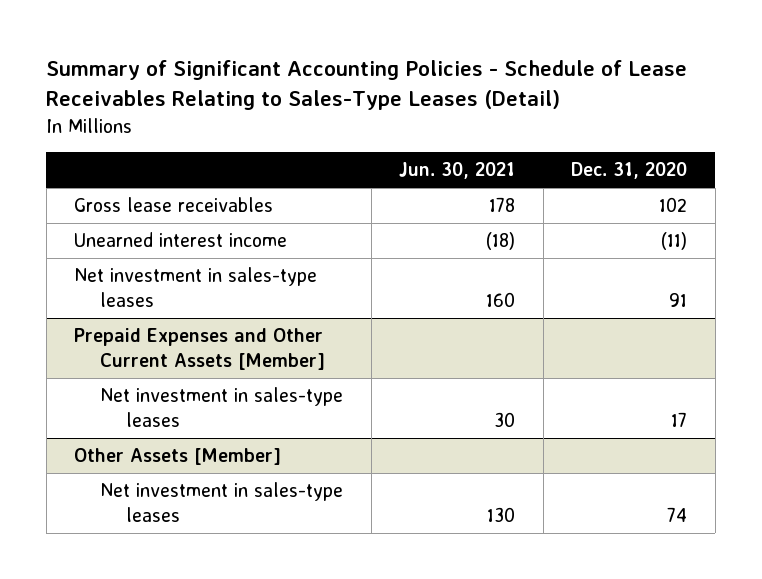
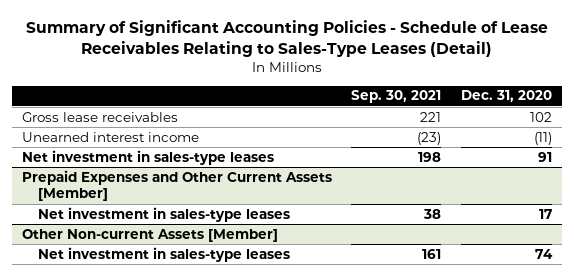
[399,162,516,180] Jun. 30, 2021 -> none
none -> [351,90,442,104] Sep. 30, 2021
[74,448,282,466] Other Assets [Member] -> [22,228,279,242] Other Non-current Assets [Member]

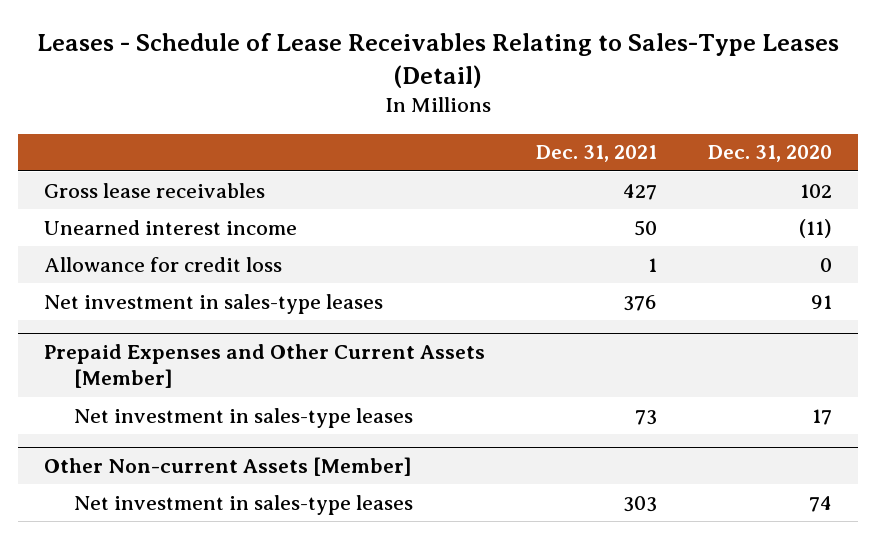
[25,20,548,58] Summary of Significant Accounting Policies - Schedule of Lease Receivables Relating to Sales-Type Leases (Detail) -> [36,32,839,88] Leases - Schedule of Lease Receivables Relating to Sales-Type Leases (Detail)
[351,90,442,104] Sep. 30, 2021 -> none
none -> [535,145,657,163] Dec. 31, 2021
none -> [43,256,282,272] Allowance for credit loss

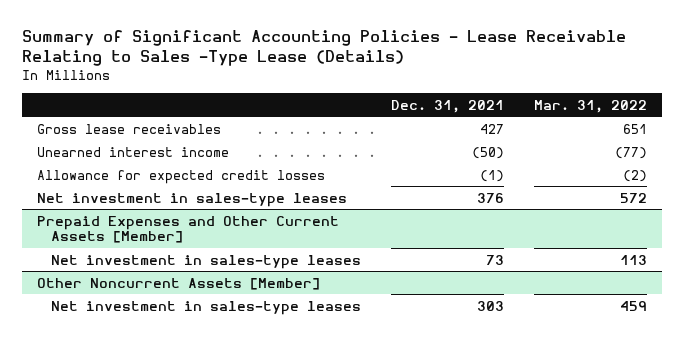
[36,32,839,88] Leases - Schedule of Lease Receivables Relating to Sales-Type Leases (Detail) -> [21,30,626,67] Summary of Significant Accounting Policies - Lease Receivable Relating to Sales -Type Lease (Details)
[708,145,833,163] Dec. 31, 2020 -> none
none -> [534,99,648,113] Mar. 31, 2022
[633,219,657,236] 50 -> [471,146,504,159] (50)
[43,256,282,272] Allowance for credit loss -> [37,169,326,184] Allowance for expected credit losses
[647,257,657,272] 1 -> [479,169,504,182] (1)
[43,457,412,477] Other Non-current Assets [Member] -> [37,277,321,290] Other Noncurrent Assets [Member]

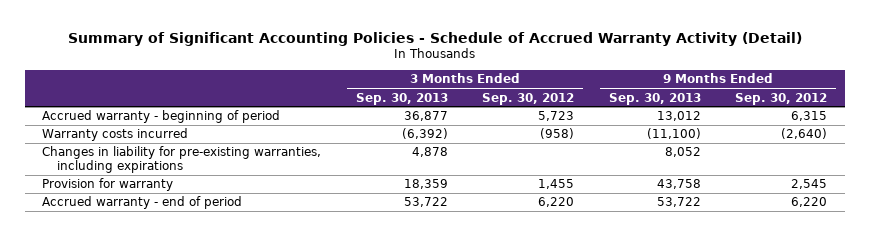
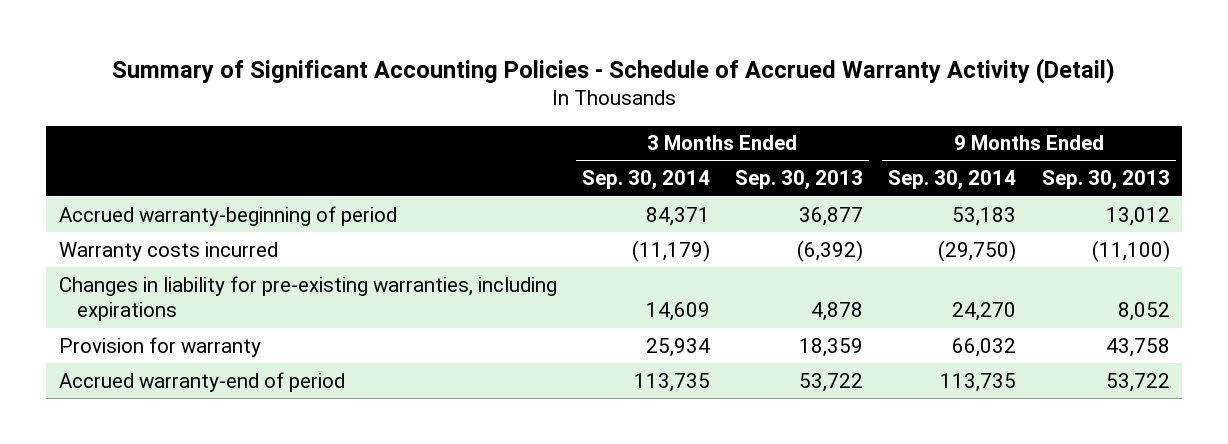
[482,92,575,105] Sep. 30, 2012 -> none
[735,92,828,105] Sep. 30, 2012 -> none
none -> [581,170,710,191] Sep. 30, 2014
none -> [888,170,1017,191] Sep. 30, 2014
[42,110,281,124] Accrued warranty - beginning of period -> [58,205,397,226] Accrued warranty-beginning of period
[42,196,243,210] Accrued warranty - end of period -> [58,371,345,392] Accrued warranty-end of period

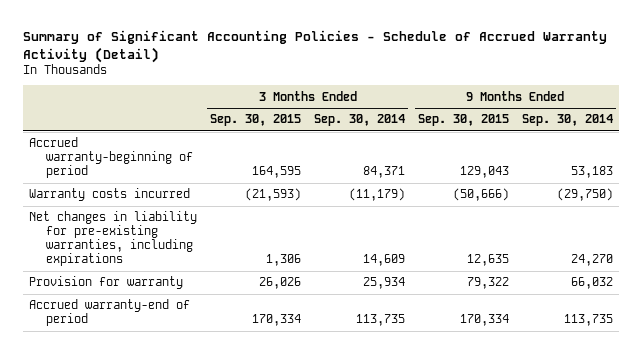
[735,170,864,191] Sep. 30, 2013 -> none
[1041,170,1170,191] Sep. 30, 2013 -> none
none -> [210,114,302,127] Sep. 30, 2015
none -> [417,114,509,127] Sep. 30, 2015
[58,275,557,322] Changes in liability for pre-existing warranties, including expirations -> [29,211,198,267] Net changes in liability for pre-existing warranties, including expirations

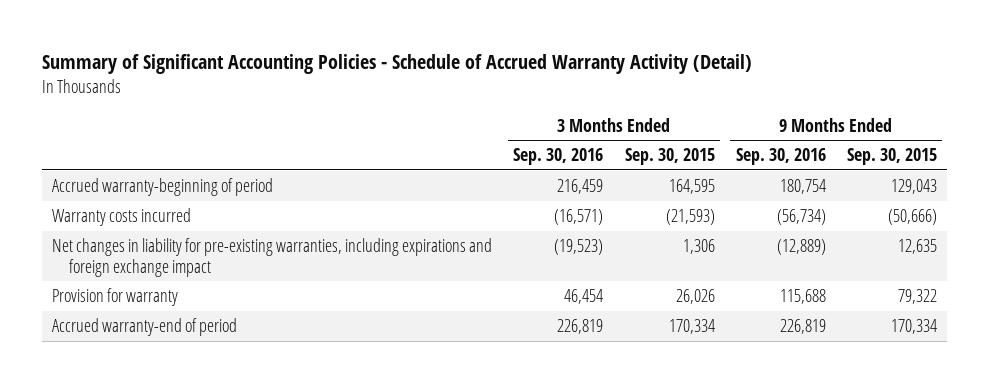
[314,114,406,127] Sep. 30, 2014 -> none
[521,114,613,127] Sep. 30, 2014 -> none
none -> [513,148,604,166] Sep. 30, 2016
none -> [735,148,826,166] Sep. 30, 2016
[29,211,198,267] Net changes in liability for pre-existing warranties, including expirations -> [52,238,493,277] Net changes in liability for pre-existing warranties, including expirations and foreign exchange impact

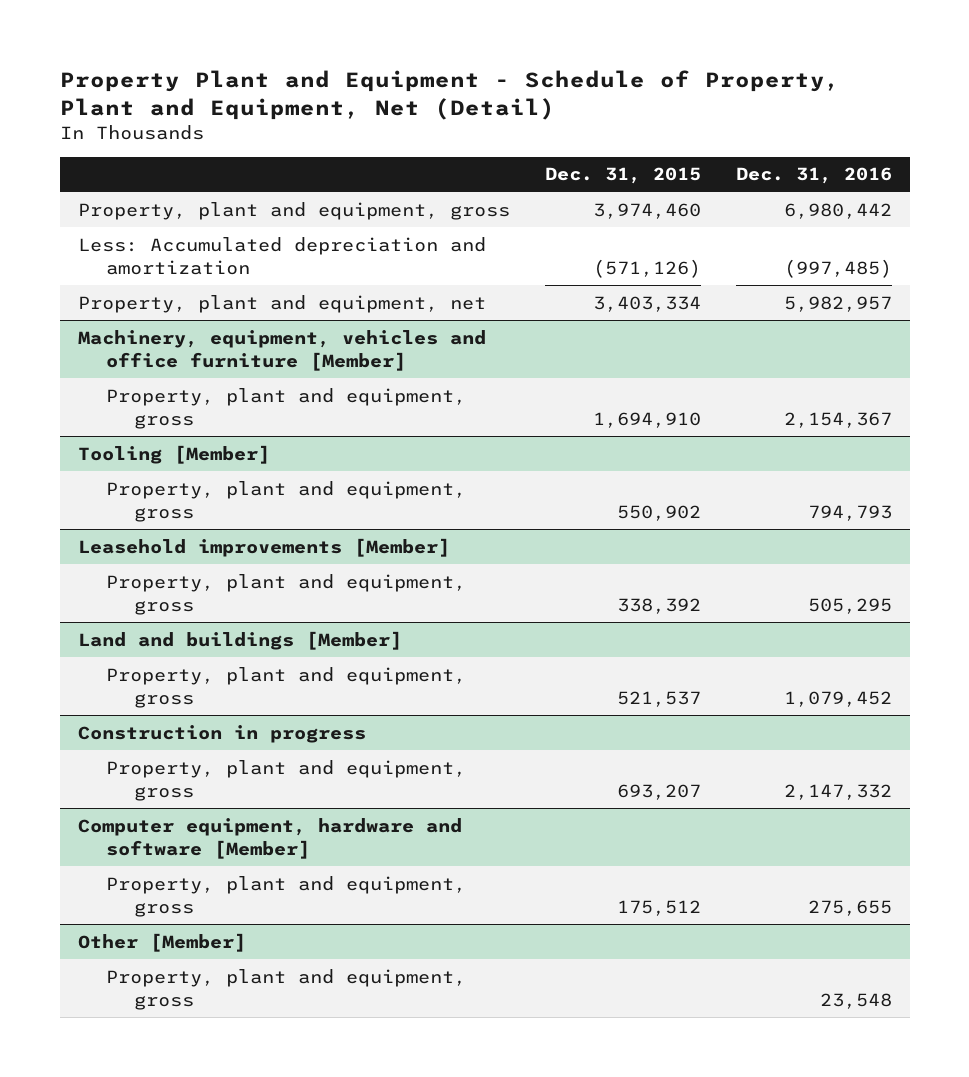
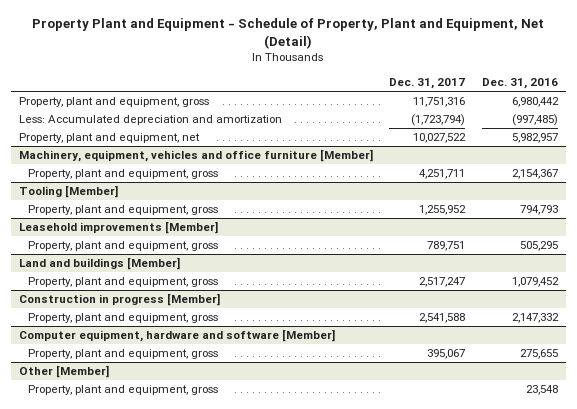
[544,167,701,185] Dec. 31, 2015 -> none
none -> [389,77,466,89] Dec. 31, 2017
[77,724,366,743] Construction in progress -> [19,293,221,307] Construction in progress [Member]

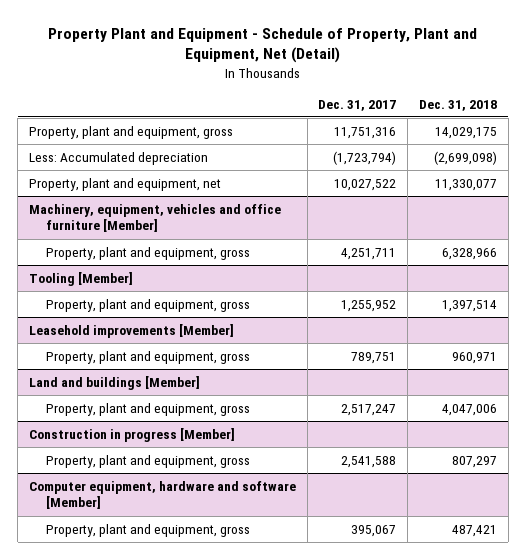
[481,77,558,89] Dec. 31, 2016 -> none
none -> [418,99,497,111] Dec. 31, 2018
[19,115,283,126] Less: Accumulated depreciation and amortization -> [28,151,208,165] Less: Accumulated depreciation
[19,365,110,379] Other [Member] -> none
[27,385,218,396] Property, plant and equipment, gross -> none

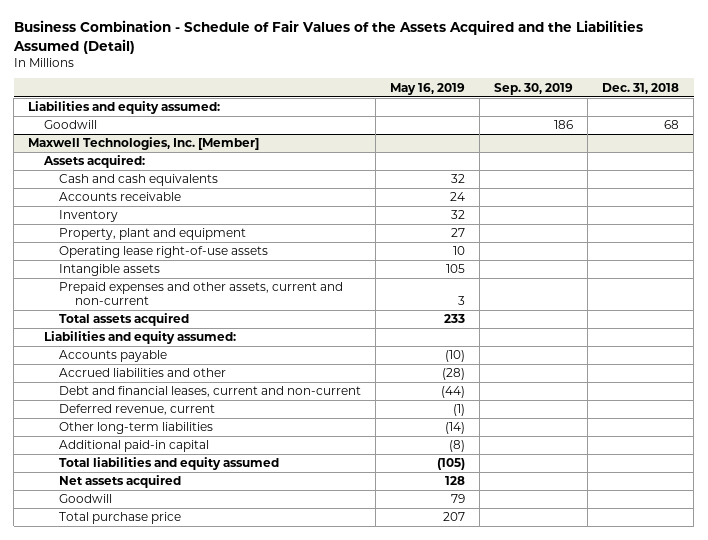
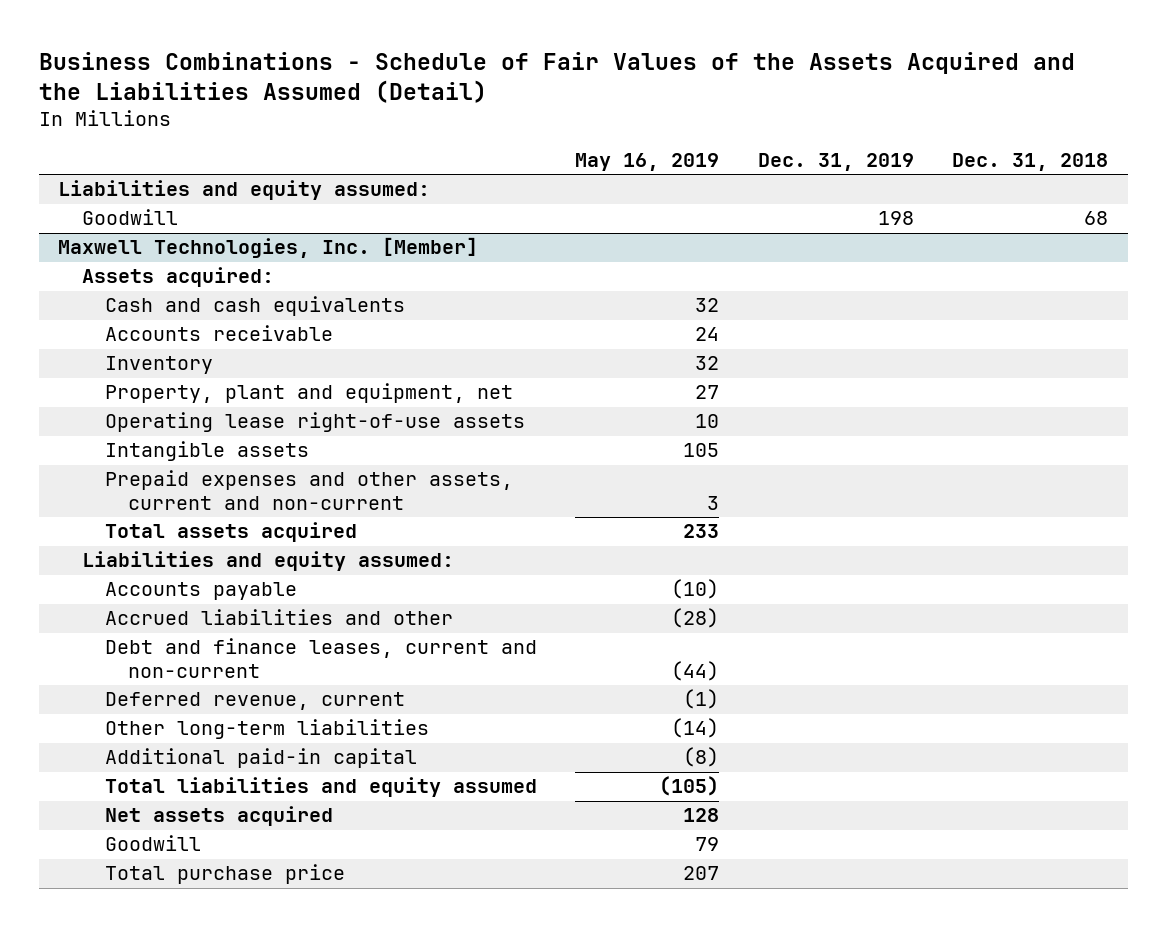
[12,20,643,54] Business Combination - Schedule of Fair Values of the Assets Acquired and the Liabilities Assumed (Detail) -> [39,51,1076,103] Business Combinations - Schedule of Fair Values of the Assets Acquired and the Liabilities Assumed (Detail)
[494,82,574,95] Sep. 30, 2019 -> none
none -> [757,153,914,172] Dec. 31, 2019
[59,228,247,241] Property, plant and equipment -> [104,383,513,404] Property, plant and equipment, net
[59,386,362,398] Debt and financial leases, current and non-current -> [104,638,537,678] Debt and finance leases, current and non-current

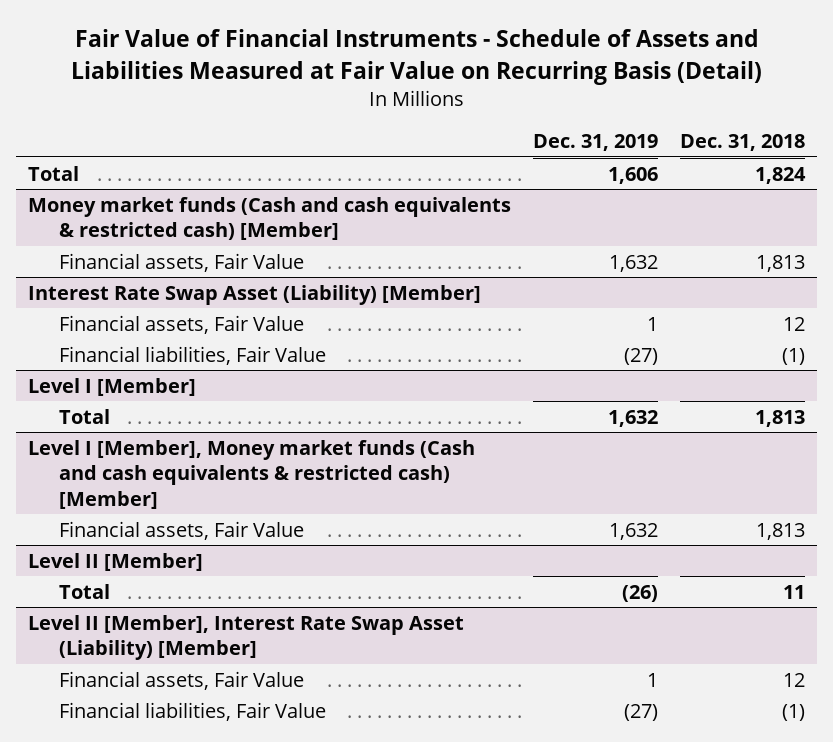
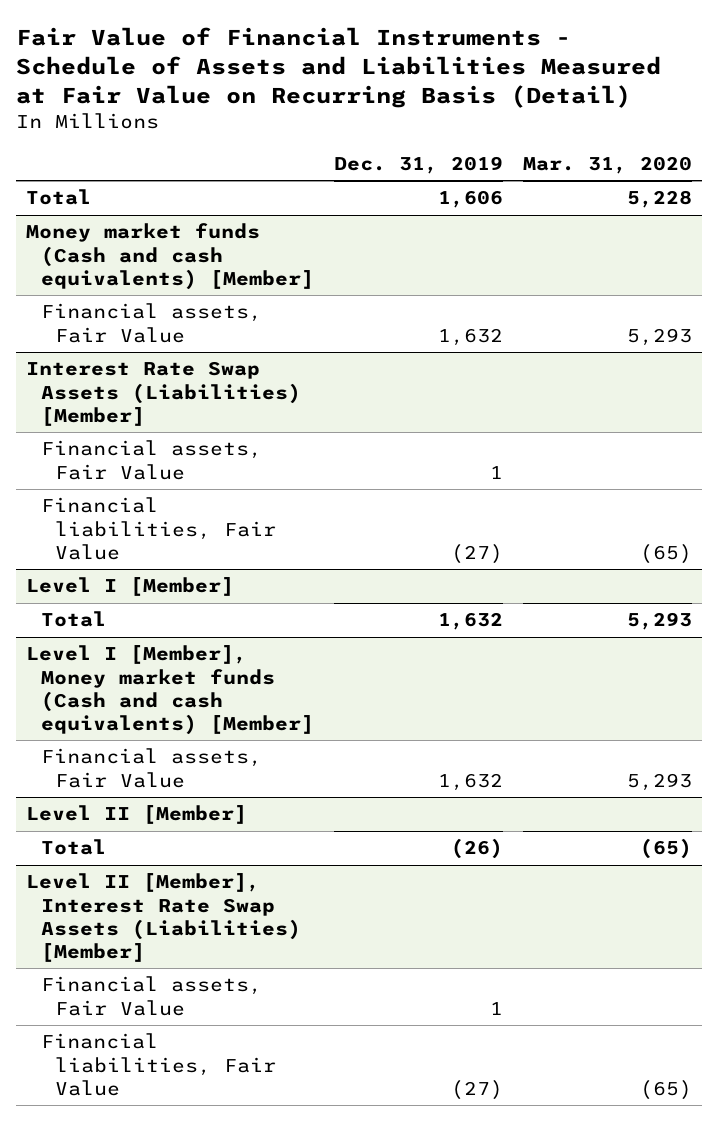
[680,134,806,152] Dec. 31, 2018 -> none
none -> [523,156,693,175] Mar. 31, 2020
[27,196,511,241] Money market funds (Cash and cash equivalents & restricted cash) [Member] -> [26,223,314,290] Money market funds (Cash and cash equivalents) [Member]
[27,284,481,305] Interest Rate Swap Asset (Liability) [Member] -> [26,361,301,426] Interest Rate Swap Assets (Liabilities) [Member]
[27,439,475,509] Level I [Member], Money market funds (Cash and cash equivalents & restricted cash) [Member] -> [26,645,314,735] Level I [Member], Money market funds (Cash and cash equivalents) [Member]
[27,614,464,661] Level II [Member], Interest Rate Swap Asset (Liability) [Member] -> [26,873,301,962] Level II [Member], Interest Rate Swap Assets (Liabilities) [Member]

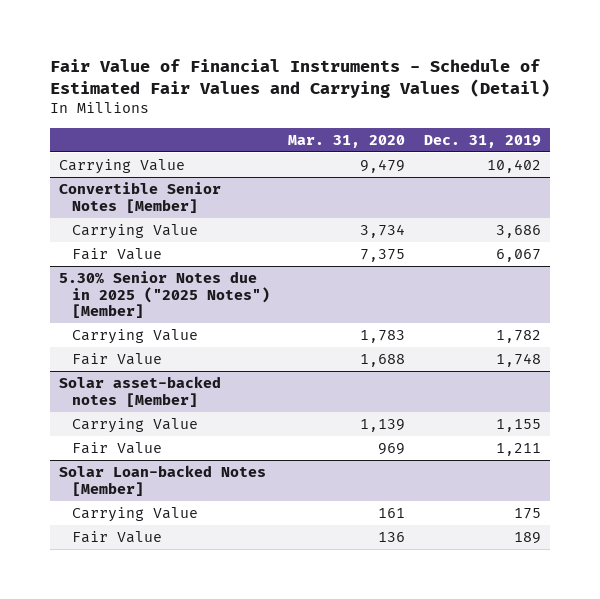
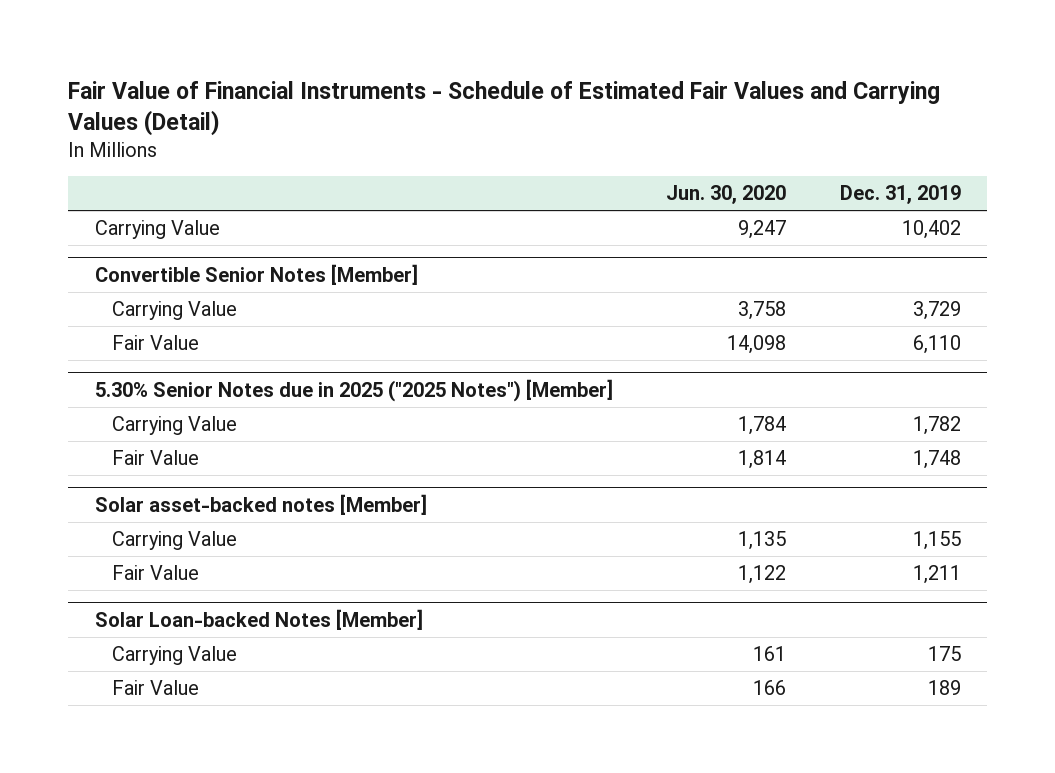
[288,134,406,148] Mar. 31, 2020 -> none
none -> [666,185,787,205] Jun. 30, 2020
[495,225,541,239] 3,686 -> [912,300,961,320] 3,729
[495,249,541,263] 6,067 -> [912,334,961,354] 6,110

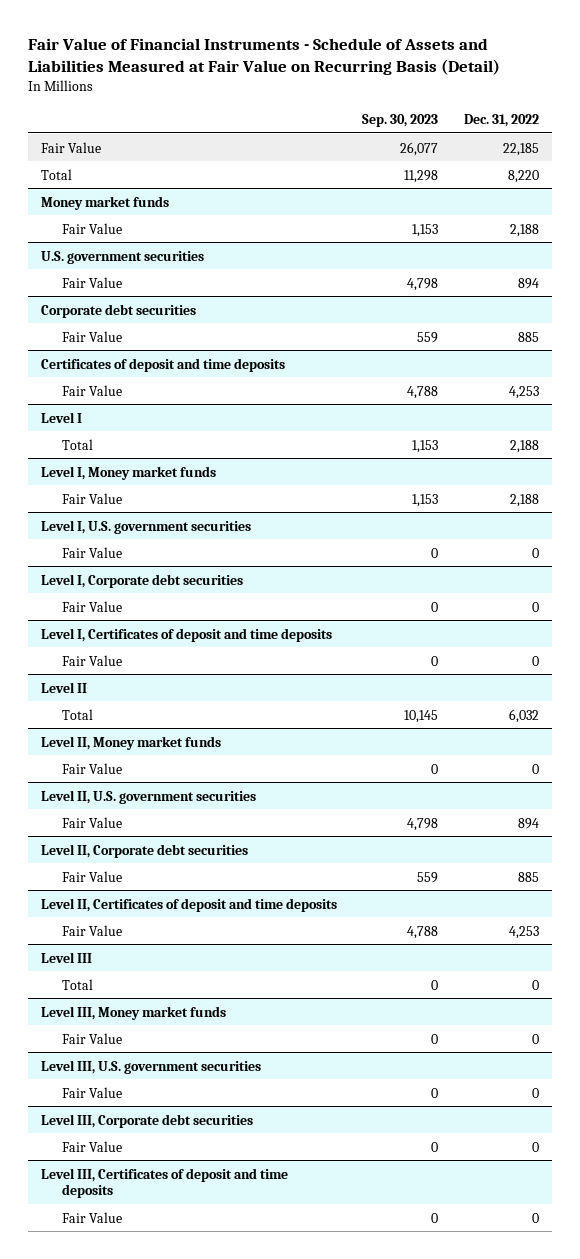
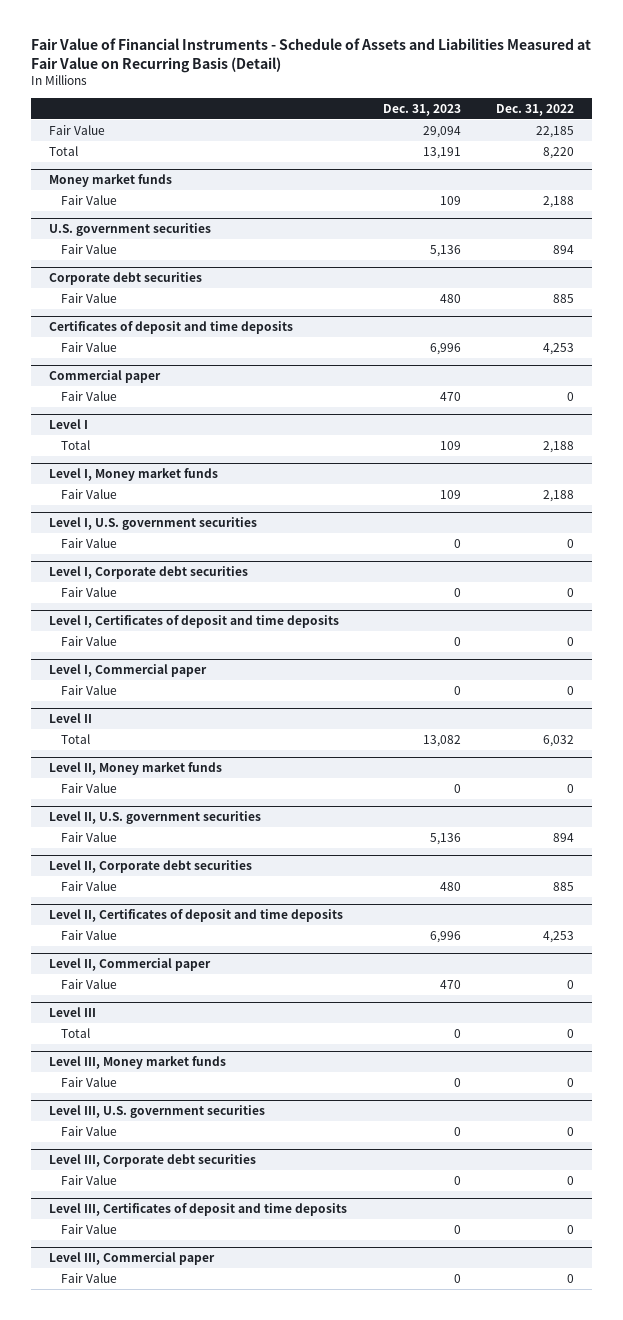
[362,114,439,128] Sep. 30, 2023 -> none
none -> [382,103,461,116] Dec. 31, 2023
none -> [48,370,161,384] Commercial paper
none -> [61,391,118,402] Fair Value
none -> [48,664,207,678] Level I, Commercial paper
none -> [61,685,118,696] Fair Value
none -> [48,958,211,972] Level II, Commercial paper
none -> [61,979,118,990] Fair Value
none -> [48,1252,215,1266] Level III, Commercial paper
none -> [61,1273,118,1284] Fair Value

